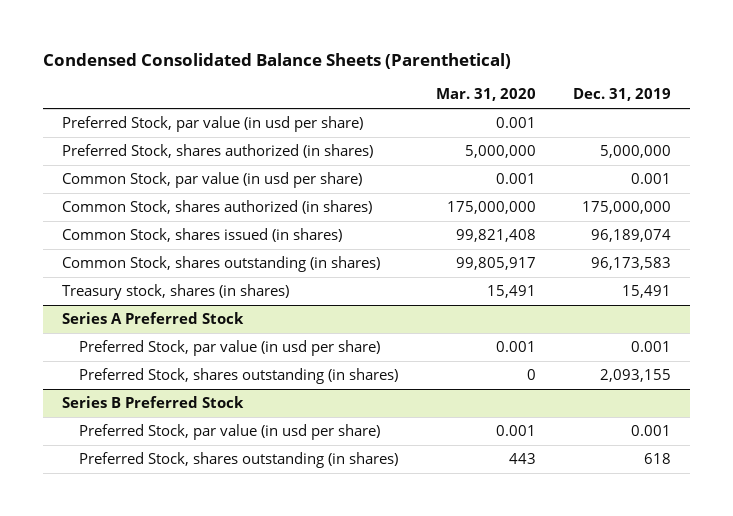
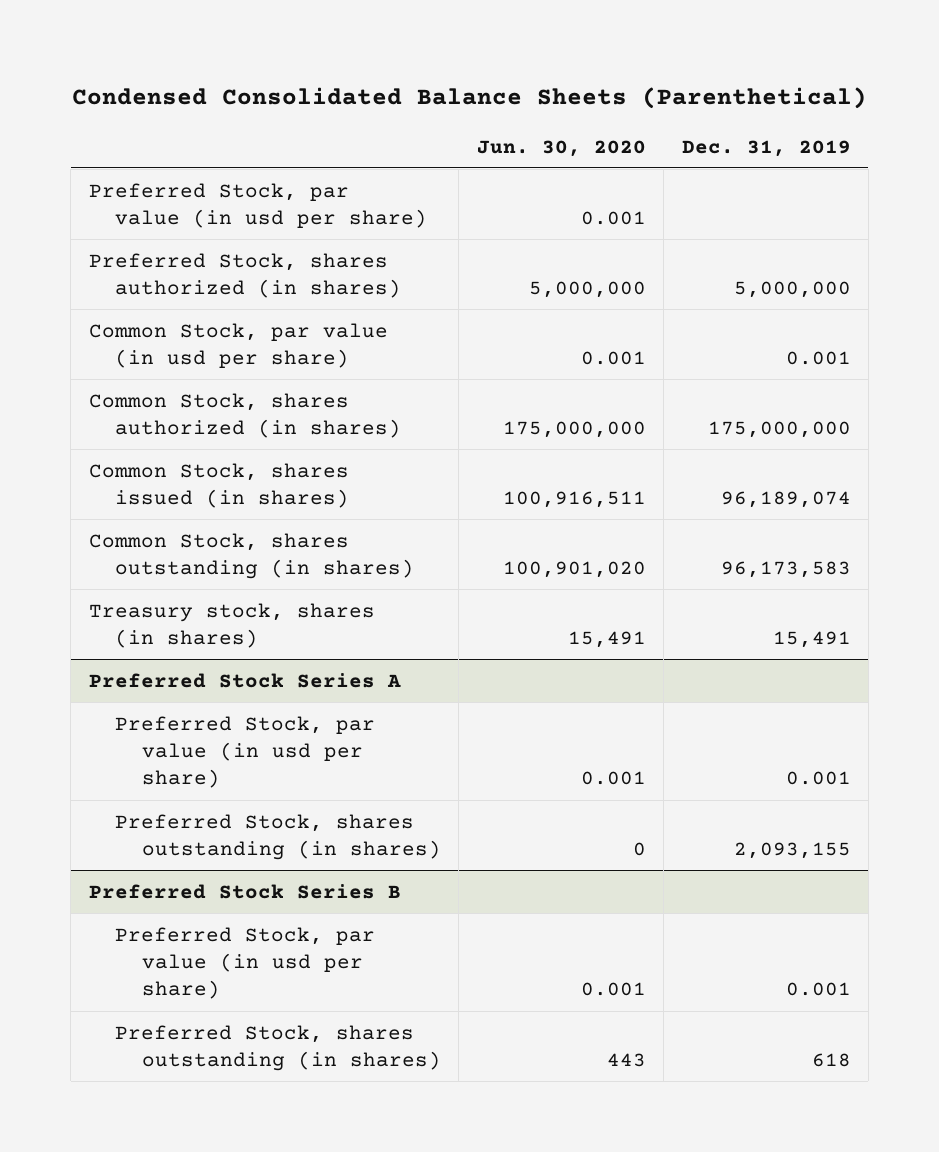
[435,88,536,102] Mar. 31, 2020 -> none
none -> [476,139,646,157] Jun. 30, 2020
[62,312,245,325] Series A Preferred Stock -> [88,672,401,688] Preferred Stock Series A
[62,396,245,409] Series B Preferred Stock -> [88,883,401,899] Preferred Stock Series B

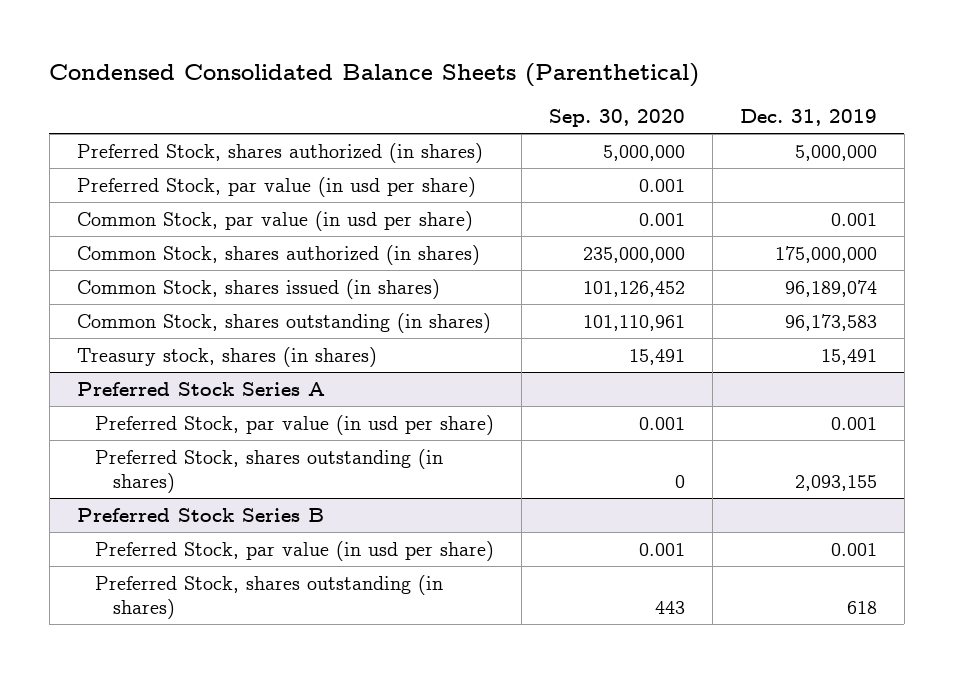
[476,139,646,157] Jun. 30, 2020 -> none
none -> [548,109,685,128] Sep. 30, 2020
[88,182,428,229] Preferred Stock, par value (in usd per share) -> [76,176,476,197] Preferred Stock, par value (in usd per share)

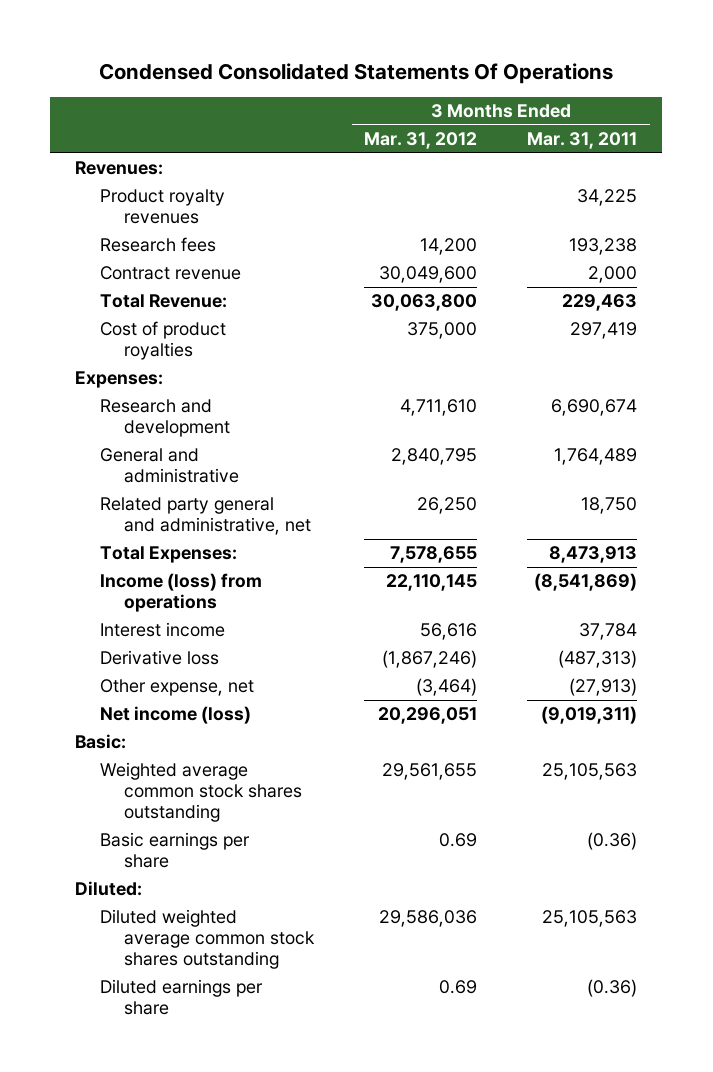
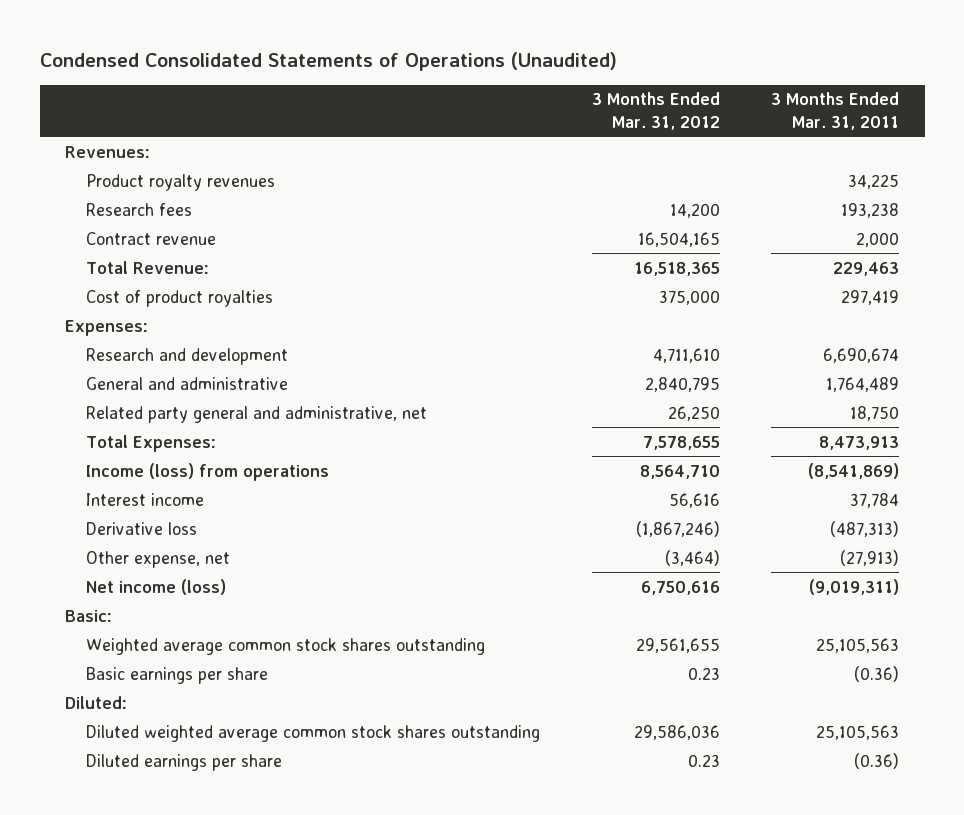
[99,62,614,84] Condensed Consolidated Statements Of Operations -> [39,52,617,72] Condensed Consolidated Statements of Operations (Unaudited)
[379,266,478,284] 30,049,600 -> [637,231,720,247] 16,504,165
[371,294,478,312] 30,063,800 -> [633,261,720,276] 16,518,365
[386,574,478,592] 22,110,145 -> [639,464,720,479] 8,564,710
[378,707,478,725] 20,296,051 -> [640,580,720,595] 6,750,616
[439,833,478,848] 0.69 -> [687,666,720,680] 0.23
[439,980,478,995] 0.69 -> [687,753,720,767] 0.23

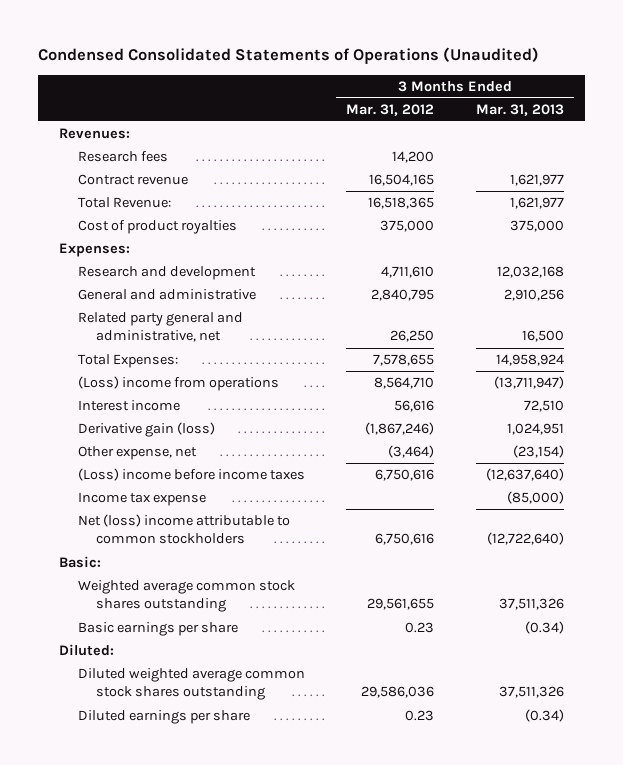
[771,92,900,130] 3 Months Ended Mar. 31, 2011 -> none
none -> [475,103,564,116] Mar. 31, 2013
[86,173,276,191] Product royalty revenues -> none
[86,462,330,481] Income (loss) from operations -> [77,376,279,392] (Loss) income from operations
[86,521,198,535] Derivative loss -> [77,422,215,438] Derivative gain (loss)
none -> [77,468,305,482] (Loss) income before income taxes
none -> [77,492,206,507] Income tax expense
[86,578,227,595] Net income (loss) -> [77,514,290,545] Net (loss) income attributable to common stockholders

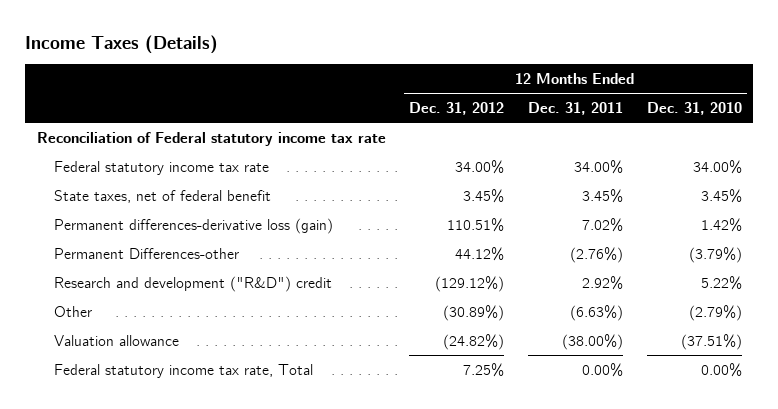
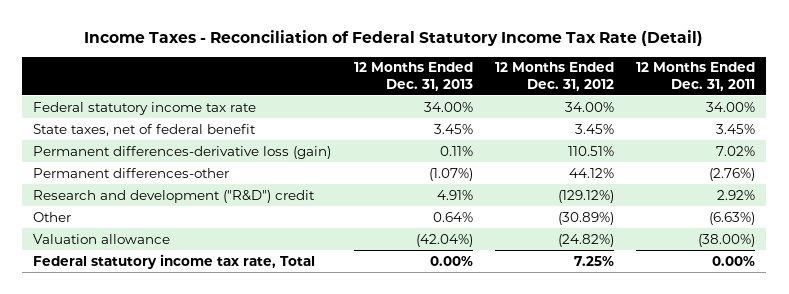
[25,34,219,54] Income Taxes (Details) -> [84,30,704,47] Income Taxes - Reconciliation of Federal Statutory Income Tax Rate (Detail)
[646,101,742,115] Dec. 31, 2010 -> none
none -> [353,62,473,91] 12 Months Ended Dec. 31, 2013
[36,131,386,146] Reconciliation of Federal statutory income tax rate -> none
[53,247,239,259] Permanent Differences-other -> [33,167,230,178] Permanent differences-other

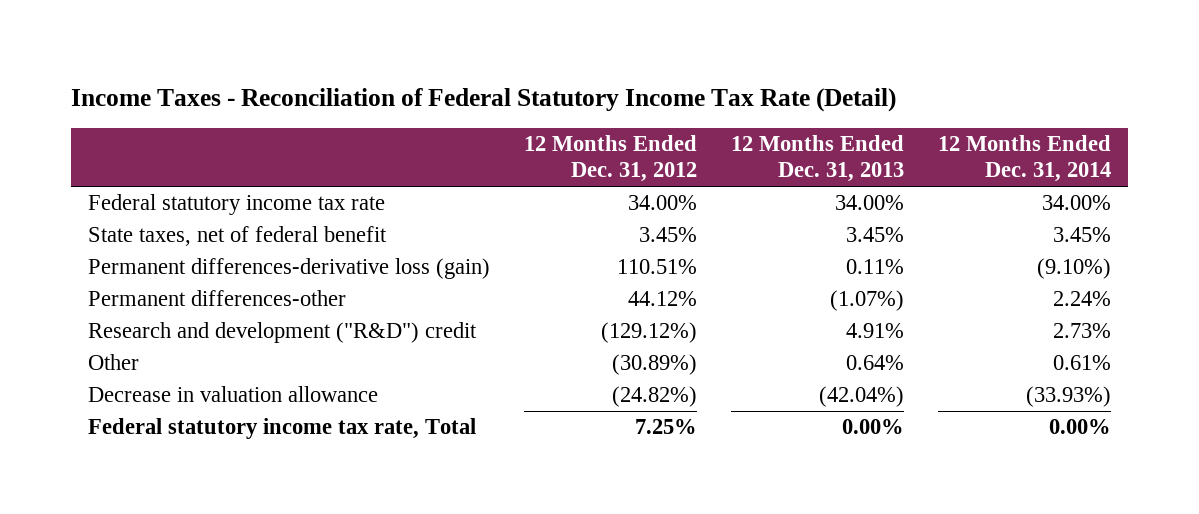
[636,62,756,91] 12 Months Ended Dec. 31, 2011 -> none
none -> [938,135,1112,183] 12 Months Ended Dec. 31, 2014
[33,233,171,244] Valuation allowance -> [88,386,379,403] Decrease in valuation allowance

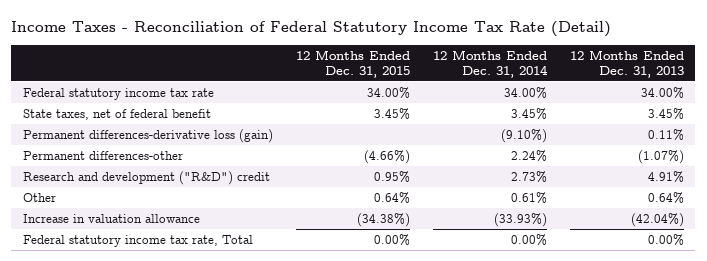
[524,135,698,183] 12 Months Ended Dec. 31, 2012 -> none
none -> [295,49,410,78] 12 Months Ended Dec. 31, 2015
[88,386,379,403] Decrease in valuation allowance -> [22,214,200,224] Increase in valuation allowance

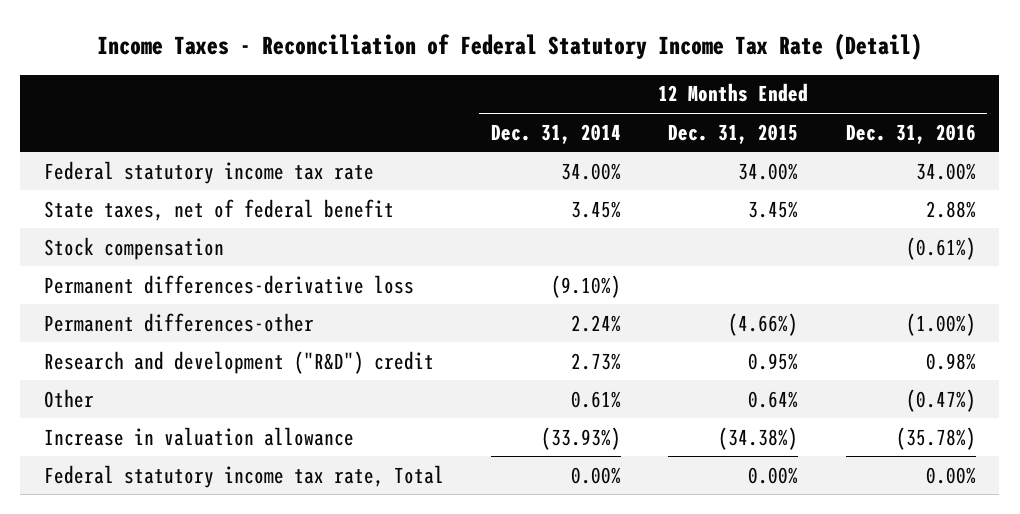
[569,49,684,78] 12 Months Ended Dec. 31, 2013 -> none
none -> [845,123,976,144] Dec. 31, 2016
none -> [43,236,224,260] Stock compensation
[22,129,273,144] Permanent differences-derivative loss (gain) -> [43,274,414,294] Permanent differences-derivative loss

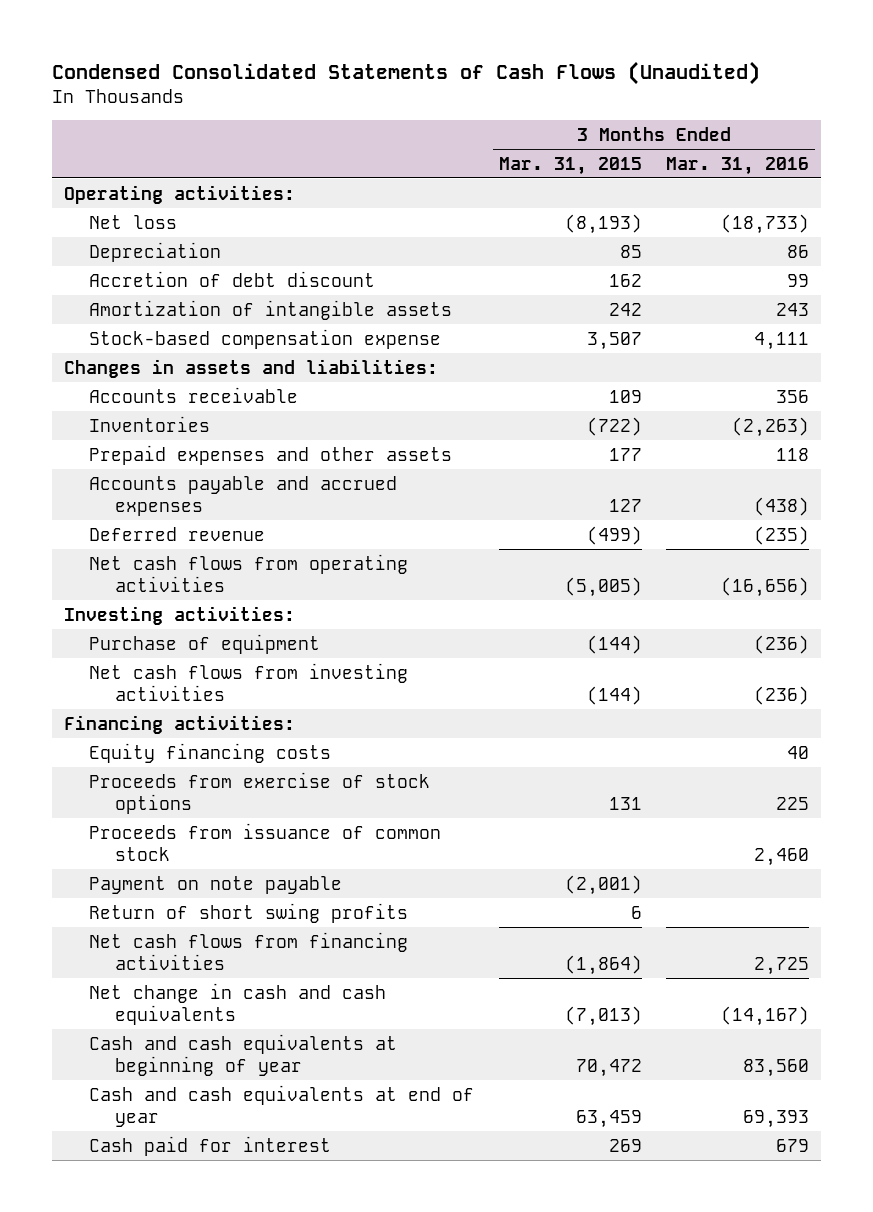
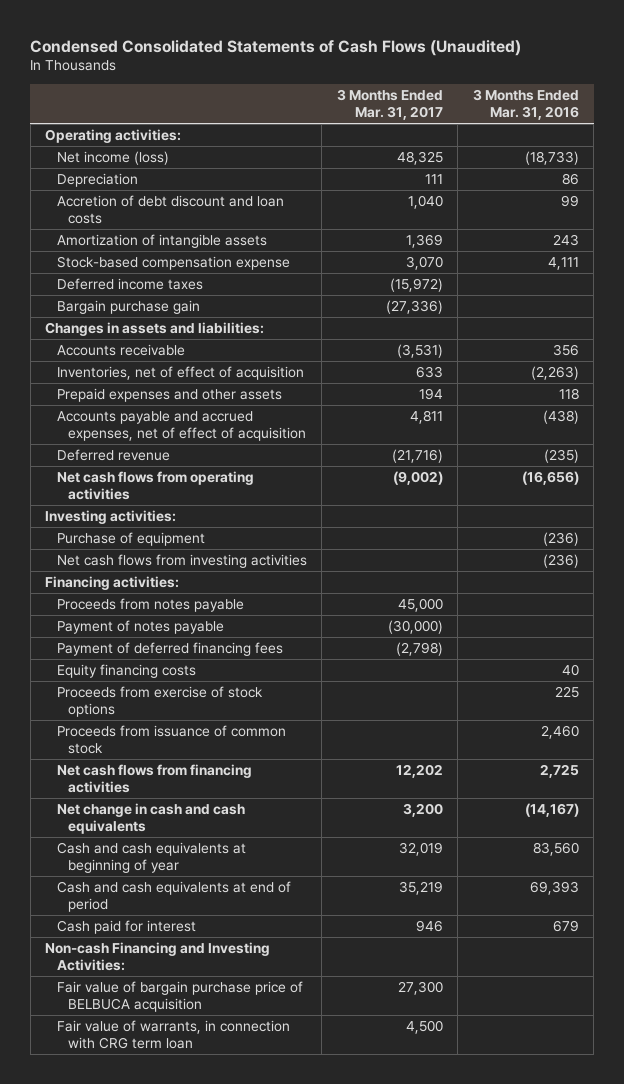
[498,156,642,175] Mar. 31, 2015 -> none
none -> [336,88,443,121] 3 Months Ended Mar. 31, 2017
[89,214,178,229] Net loss -> [56,150,169,165] Net income (loss)
[89,270,376,287] Accretion of debt discount -> [56,194,284,225] Accretion of debt discount and loan costs
none -> [56,277,203,290] Deferred income taxes
none -> [56,299,200,314] Bargain purchase gain
[89,415,211,432] Inventories -> [56,365,304,380] Inventories, net of effect of acquisition
[89,475,398,516] Accounts payable and accrued expenses -> [56,410,307,442] Accounts payable and accrued expenses, net of effect of acquisition
none -> [56,597,244,612] Proceeds from notes payable
none -> [56,619,224,634] Payment of notes payable
none -> [56,641,283,656] Payment of deferred financing fees
[89,875,343,894] Payment on note payable -> none
[89,902,409,923] Return of short swing profits -> none
[89,1084,475,1127] Cash and cash equivalents at end of year -> [56,880,291,913] Cash and cash equivalents at end of period
none -> [45,941,271,972] Non-cash Financing and Investing Activities:
none -> [56,980,303,1013] Fair value of bargain purchase price of BELBUCA acquisition
none -> [56,1019,290,1050] Fair value of warrants, in connection with CRG term loan

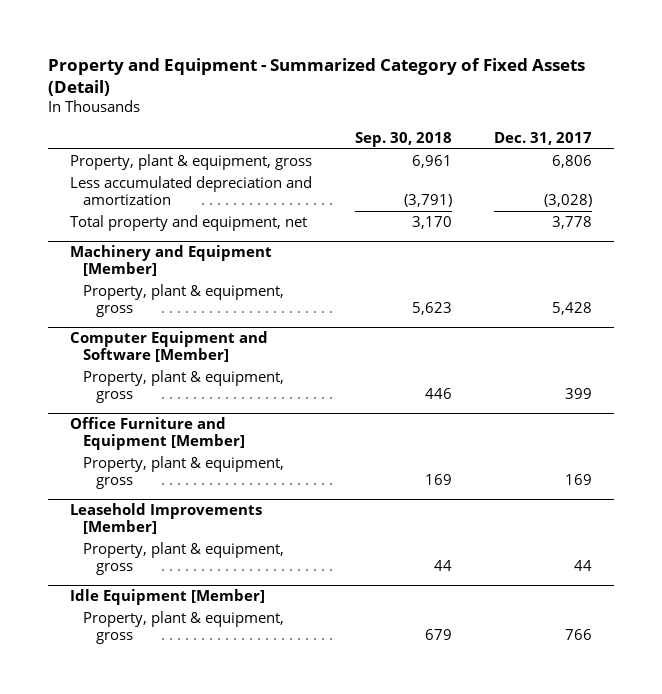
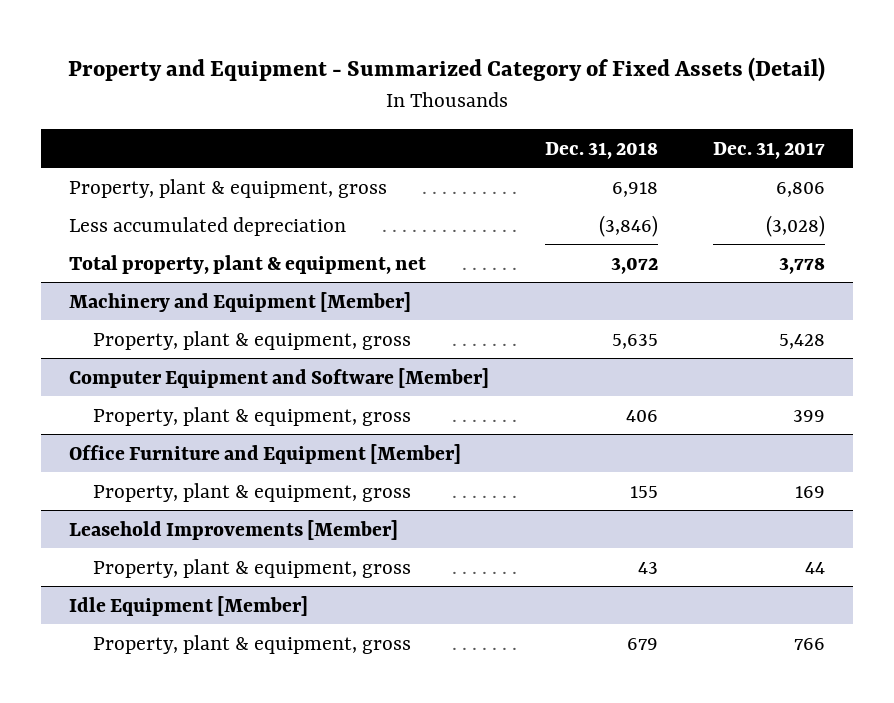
[354,131,452,147] Sep. 30, 2018 -> none
none -> [544,141,658,159] Dec. 31, 2018
[69,175,312,205] Less accumulated depreciation and amortization -> [69,216,347,236] Less accumulated depreciation
[69,214,307,231] Total property and equipment, net -> [69,254,427,274] Total property, plant & equipment, net

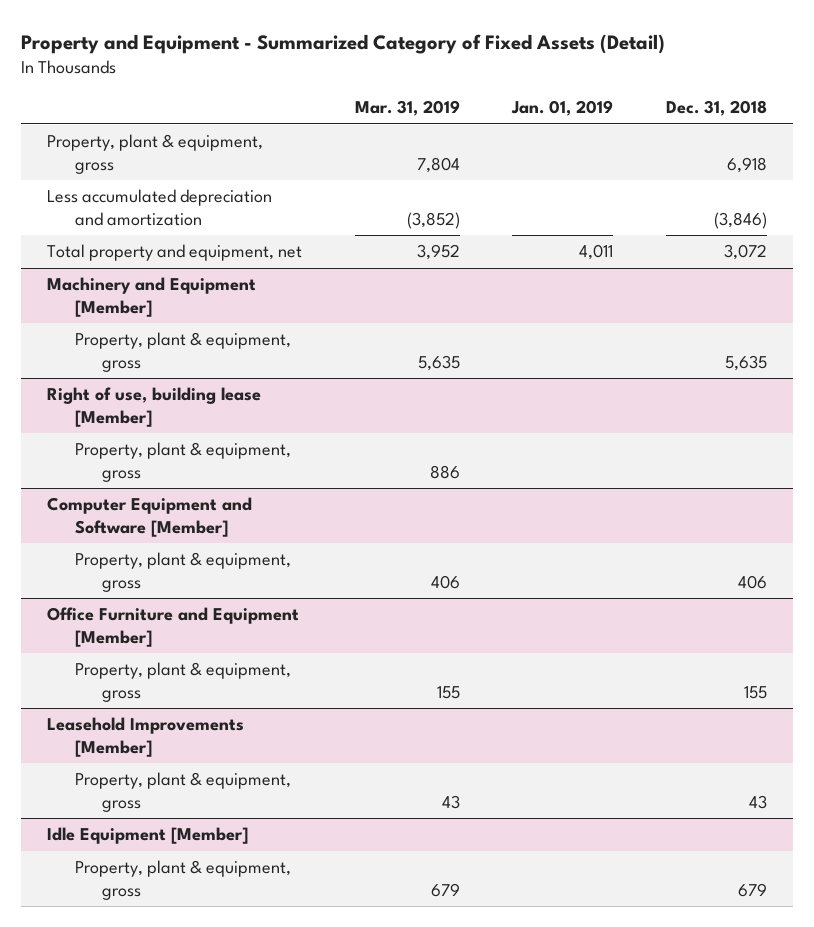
[712,141,825,159] Dec. 31, 2017 -> none
none -> [354,99,460,116] Mar. 31, 2019
none -> [511,99,614,116] Jan. 01, 2019
[69,216,347,236] Less accumulated depreciation -> [47,189,273,226] Less accumulated depreciation and amortization
[69,254,427,274] Total property, plant & equipment, net -> [47,244,303,262] Total property and equipment, net
none -> [47,387,262,427] Right of use, building lease [Member]
none -> [74,442,291,482] Property, plant & equipment, gross

